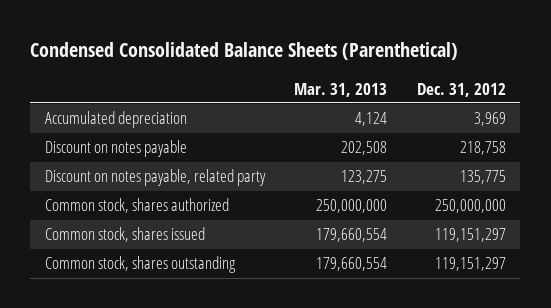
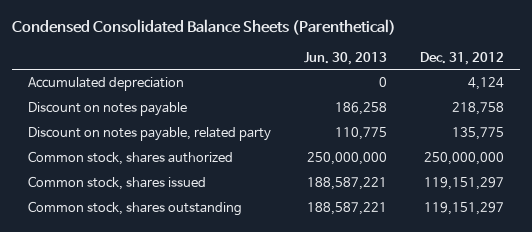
[294,82,388,97] Mar. 31, 2013 -> none
none -> [304,51,388,65] Jun. 30, 2013
[473,112,506,127] 3,969 -> [467,77,504,91] 4,124

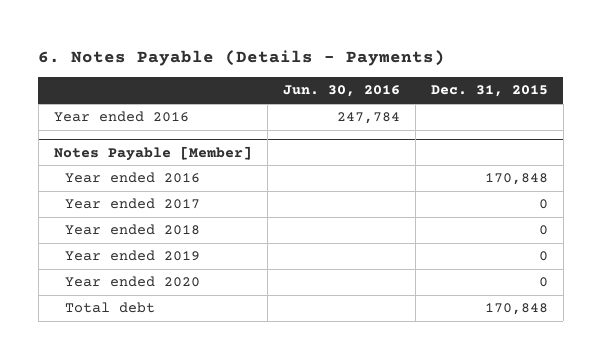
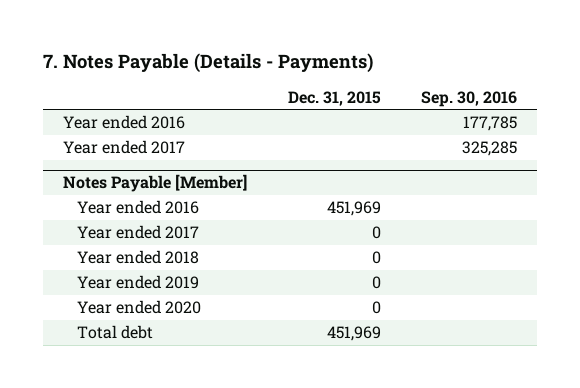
[38,49,446,66] 6. Notes Payable (Details - Payments) -> [43,53,374,74] 7. Notes Payable (Details - Payments)
[282,85,400,98] Jun. 30, 2016 -> none
none -> [420,90,517,107] Sep. 30, 2016
none -> [63,140,186,155] Year ended 2017
[484,173,548,186] 170,848 -> [326,201,381,217] 451,969
[484,303,548,316] 170,848 -> [326,326,381,342] 451,969

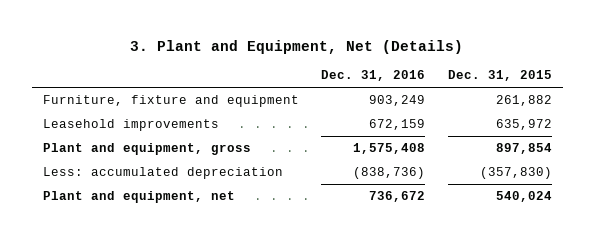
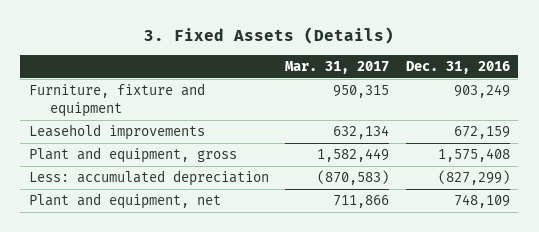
[130,39,464,54] 3. Plant and Equipment, Net (Details) -> [144,27,395,45] 3. Fixed Assets (Details)
[447,70,552,82] Dec. 31, 2015 -> none
none -> [285,60,390,74] Mar. 31, 2017
[353,167,426,180] (838,736) -> [437,170,510,186] (827,299)
[369,191,426,203] 736,672 -> [453,194,510,209] 748,109

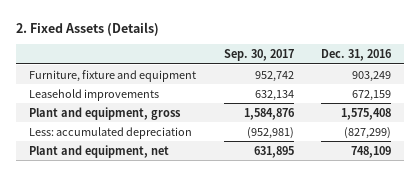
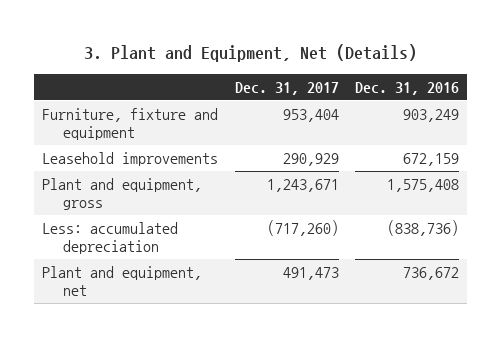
[15,22,159,37] 2. Fixed Assets (Details) -> [83,44,417,63] 3. Plant and Equipment, Net (Details)
[223,48,294,61] Sep. 30, 2017 -> none
none -> [234,81,339,95] Dec. 31, 2017
[343,126,391,139] (827,299) -> [386,219,459,236] (838,736)
[350,145,391,158] 748,109 -> [402,266,459,280] 736,672

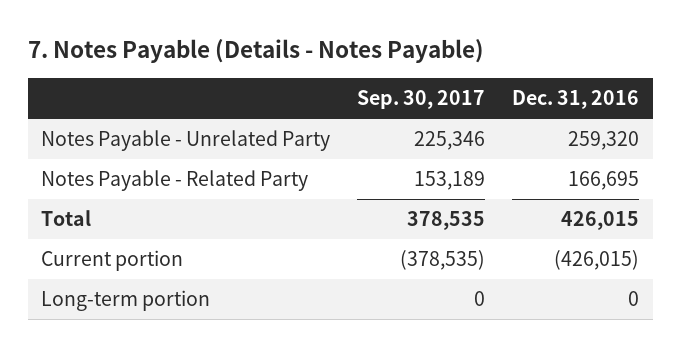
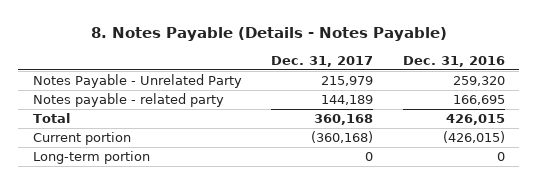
[27,39,484,64] 7. Notes Payable (Details - Notes Payable) -> [90,26,447,41] 8. Notes Payable (Details - Notes Payable)
[357,90,486,110] Sep. 30, 2017 -> none
none -> [271,55,374,67] Dec. 31, 2017
[41,170,309,192] Notes Payable - Related Party -> [32,93,224,108] Notes payable - related party

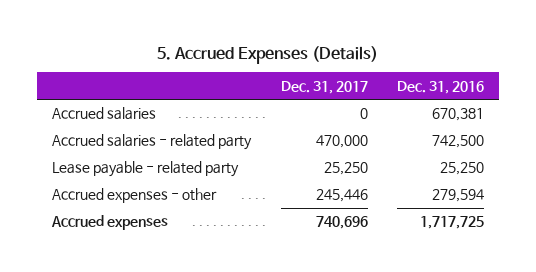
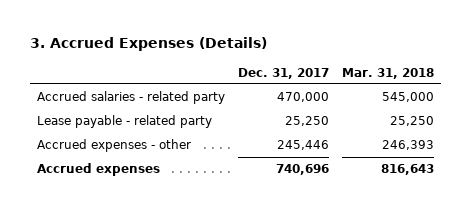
[157,45,379,64] 5. Accrued Expenses (Details) -> [29,37,267,52] 3. Accrued Expenses (Details)
[397,80,485,94] Dec. 31, 2016 -> none
none -> [342,67,435,79] Mar. 31, 2018
[52,107,157,121] Accrued salaries -> none

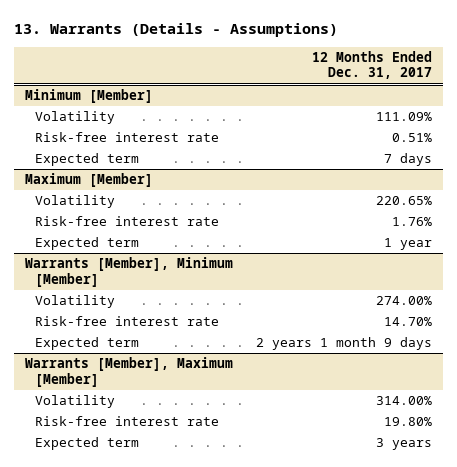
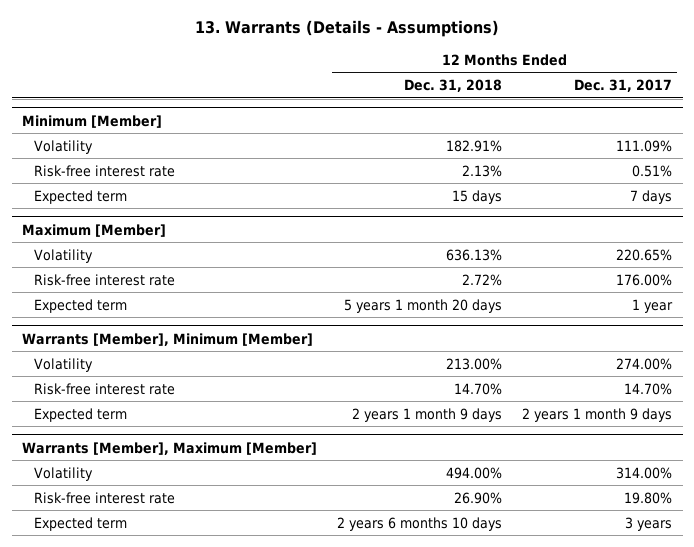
none -> [404,79,503,93] Dec. 31, 2018
[391,217,432,227] 1.76% -> [616,273,673,286] 176.00%

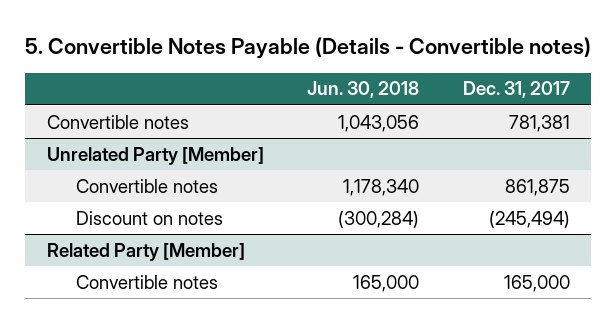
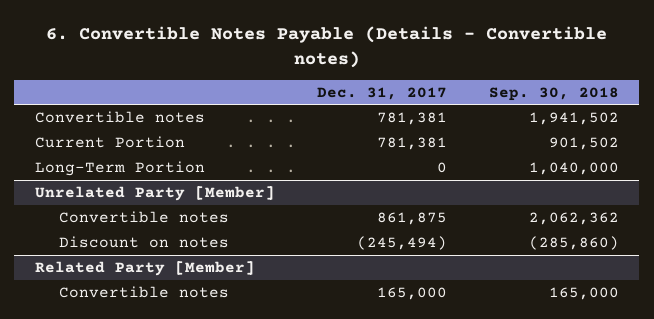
[24,36,591,59] 5. Convertible Notes Payable (Details - Convertible notes) -> [45,26,607,68] 6. Convertible Notes Payable (Details - Convertible notes)
[307,81,420,99] Jun. 30, 2018 -> none
none -> [488,86,619,101] Sep. 30, 2018
none -> [35,135,186,148] Current Portion
none -> [35,160,206,176] Long-Term Portion

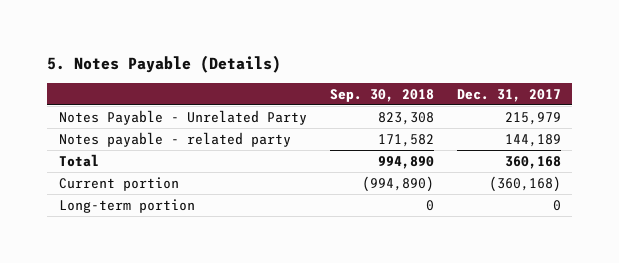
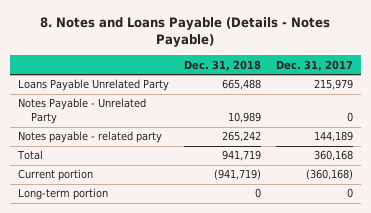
[47,54,282,73] 5. Notes Payable (Details) -> [40,17,331,48] 8. Notes and Loans Payable (Details - Notes Payable)
[329,88,434,102] Sep. 30, 2018 -> none
none -> [183,59,261,71] Dec. 31, 2018
none -> [17,79,169,92] Loans Payable Unrelated Party
[504,112,561,126] 215,979 -> [347,112,354,123] 0

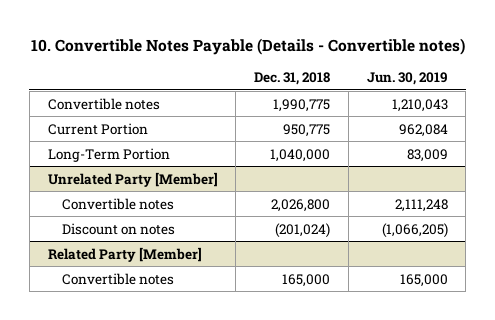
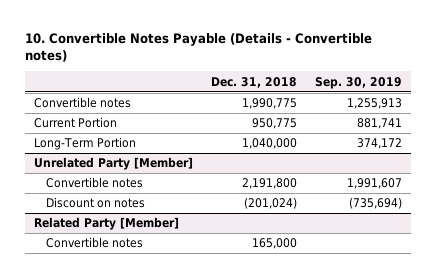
[366,71,448,85] Jun. 30, 2019 -> none
none -> [314,76,402,89] Sep. 30, 2019
[271,198,331,212] 2,026,800 -> [241,178,297,190] 2,191,800

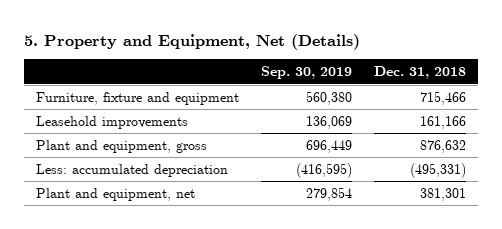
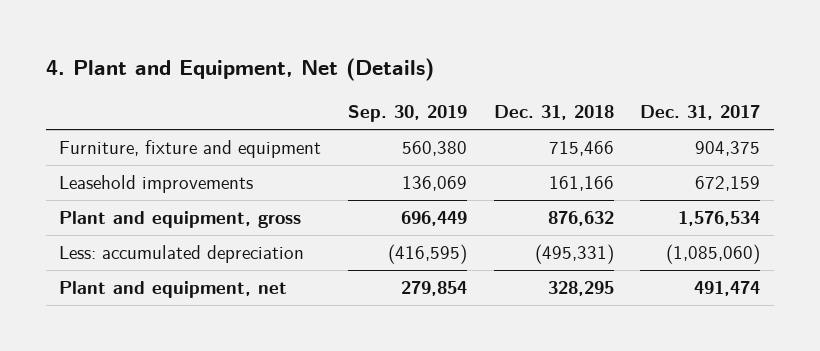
[24,33,361,50] 5. Property and Equipment, Net (Details) -> [45,58,434,82] 4. Plant and Equipment, Net (Details)
none -> [640,105,761,121] Dec. 31, 2017
[420,187,467,201] 381,301 -> [547,281,614,297] 328,295

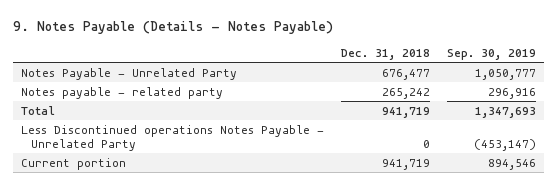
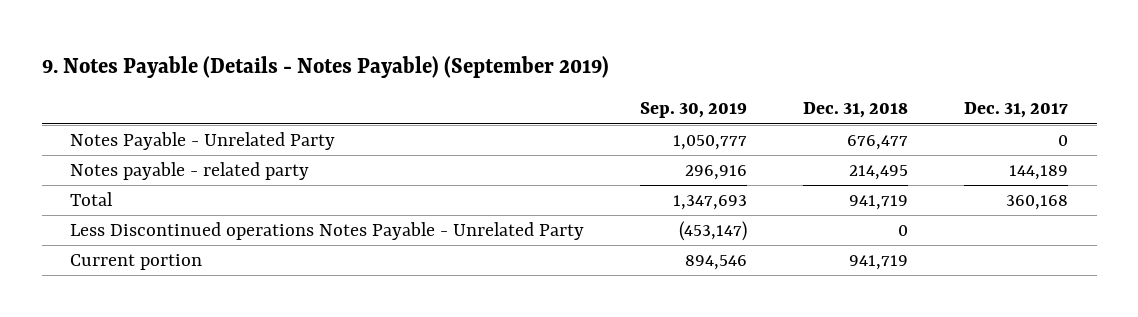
[13,21,334,35] 9. Notes Payable (Details - Notes Payable) -> [41,56,609,79] 9. Notes Payable (Details - Notes Payable) (September 2019)
none -> [964,102,1069,119] Dec. 31, 2017
[382,87,431,99] 265,242 -> [849,164,909,180] 214,495

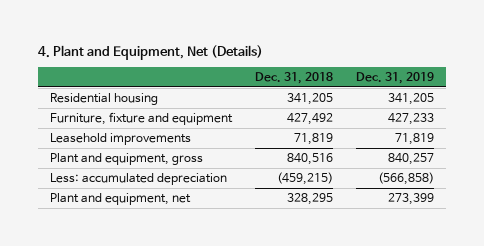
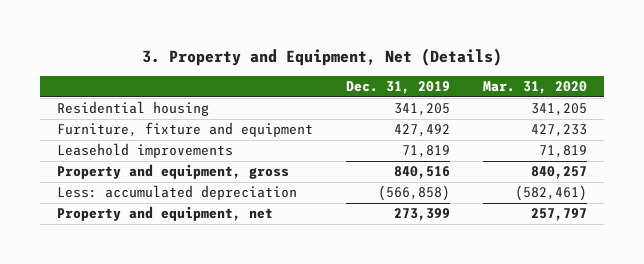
[37,44,263,60] 4. Plant and Equipment, Net (Details) -> [142,48,503,67] 3. Property and Equipment, Net (Details)
[254,71,333,84] Dec. 31, 2018 -> none
none -> [483,81,588,95] Mar. 31, 2020
[388,112,435,125] 427,233 -> [394,124,451,138] 427,492
[49,152,203,165] Plant and equipment, gross -> [56,164,289,180] Property and equipment, gross
[388,152,435,165] 840,257 -> [394,166,451,180] 840,516
[49,192,191,205] Plant and equipment, net -> [56,206,273,222] Property and equipment, net

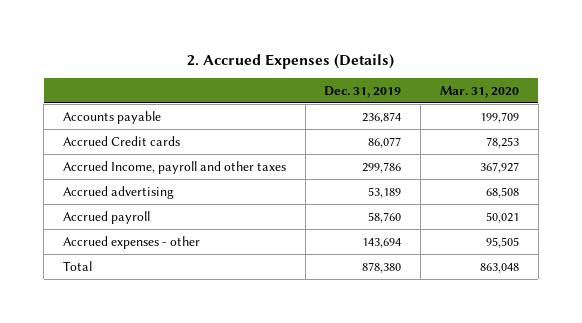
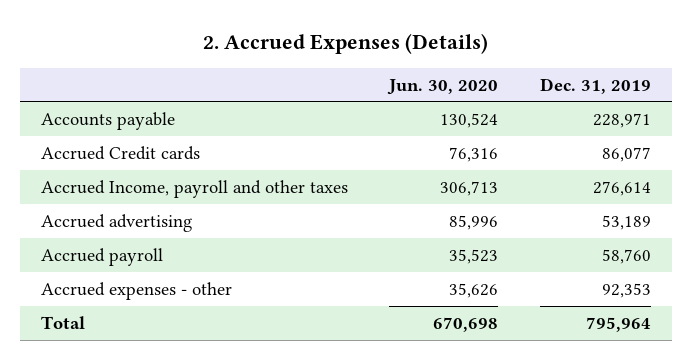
[439,85,519,98] Mar. 31, 2020 -> none
none -> [387,78,499,95] Jun. 30, 2020
[362,111,402,123] 236,874 -> [593,112,652,128] 228,971
[362,161,402,173] 299,786 -> [593,180,652,196] 276,614
[362,237,402,248] 143,694 -> [602,282,652,298] 92,353
[362,261,402,273] 878,380 -> [586,316,652,332] 795,964

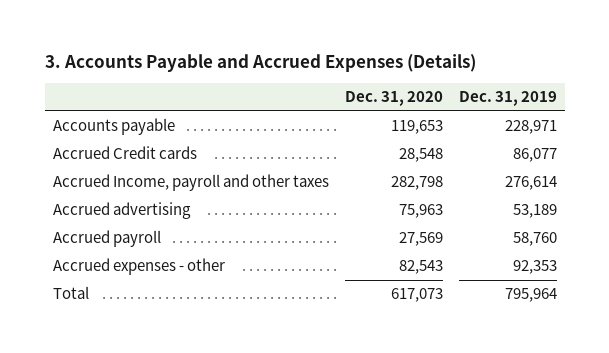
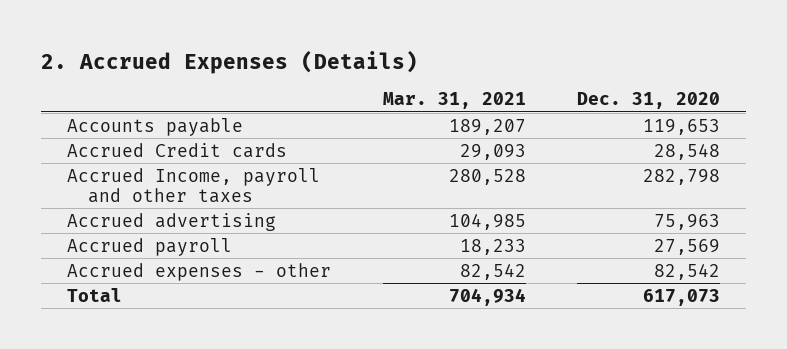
[44,53,476,72] 3. Accounts Payable and Accrued Expenses (Details) -> [41,49,419,74] 2. Accrued Expenses (Details)
[458,91,557,107] Dec. 31, 2019 -> none
none -> [382,92,526,110] Mar. 31, 2021
[398,260,443,275] 82,543 -> [654,262,721,280] 82,542

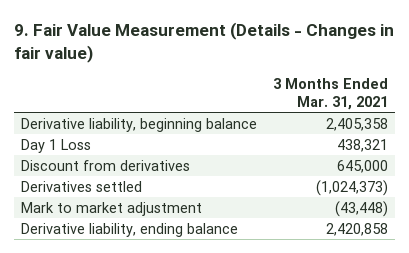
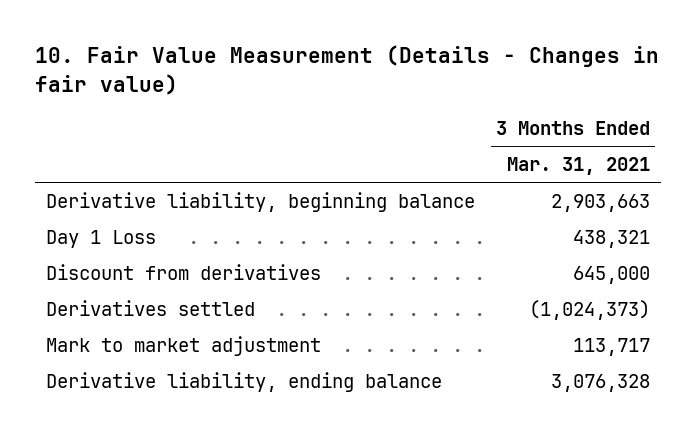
[13,22,394,63] 9. Fair Value Measurement (Details - Changes in fair value) -> [34,45,659,95] 10. Fair Value Measurement (Details - Changes in fair value)
[325,117,388,131] 2,405,358 -> [551,193,651,212] 2,903,663
[334,200,388,217] (43,448) -> [573,337,651,356] 113,717
[325,222,388,236] 2,420,858 -> [551,373,651,392] 3,076,328

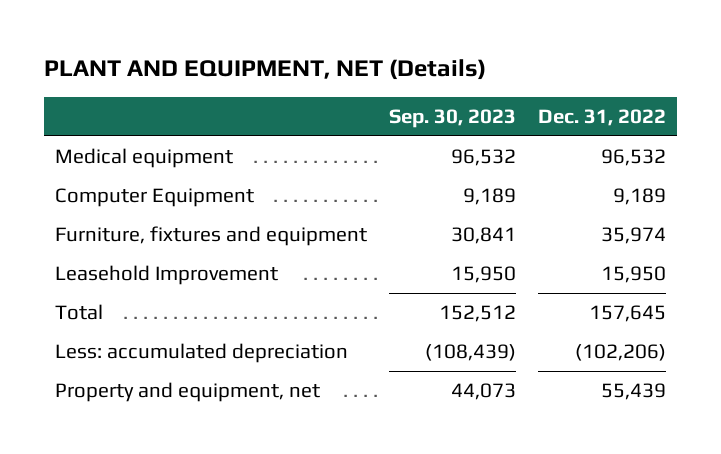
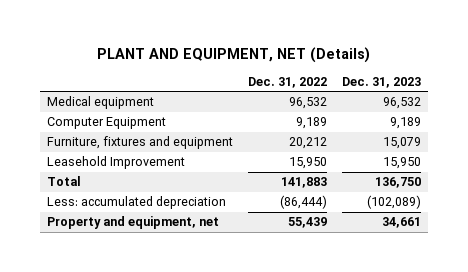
[389,109,517,129] Sep. 30, 2023 -> none
none -> [341,76,421,88] Dec. 31, 2023
[601,227,667,245] 35,974 -> [288,137,327,150] 20,212
[589,305,667,323] 157,645 -> [280,177,327,189] 141,883
[575,344,667,362] (102,206) -> [279,195,327,210] (86,444)

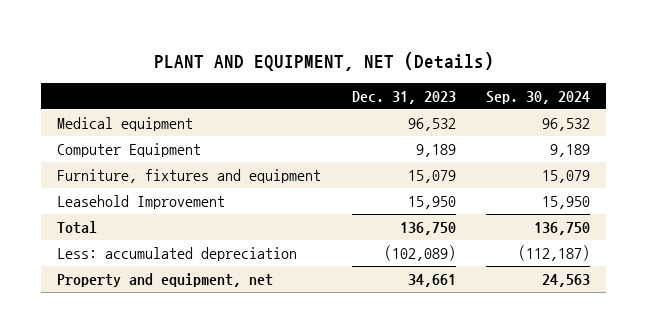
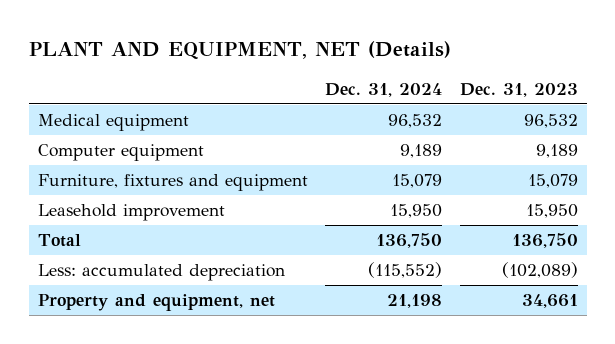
[486,91,591,105] Sep. 30, 2024 -> none
none -> [325,82,443,97] Dec. 31, 2024
[56,143,201,158] Computer Equipment -> [37,144,204,162] Computer equipment
[56,195,225,210] Leasehold Improvement -> [37,204,225,222] Leasehold improvement

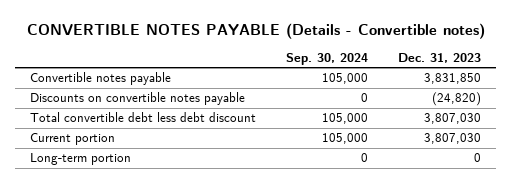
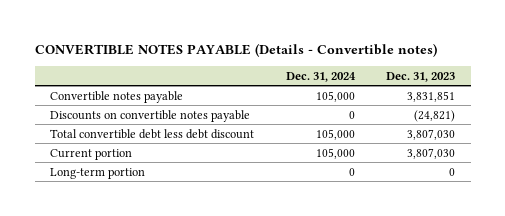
[286,52,369,65] Sep. 30, 2024 -> none
none -> [285,71,356,82] Dec. 31, 2024
[424,73,482,85] 3,831,850 -> [406,90,455,102] 3,831,851
[432,92,482,107] (24,820) -> [413,109,455,122] (24,821)

